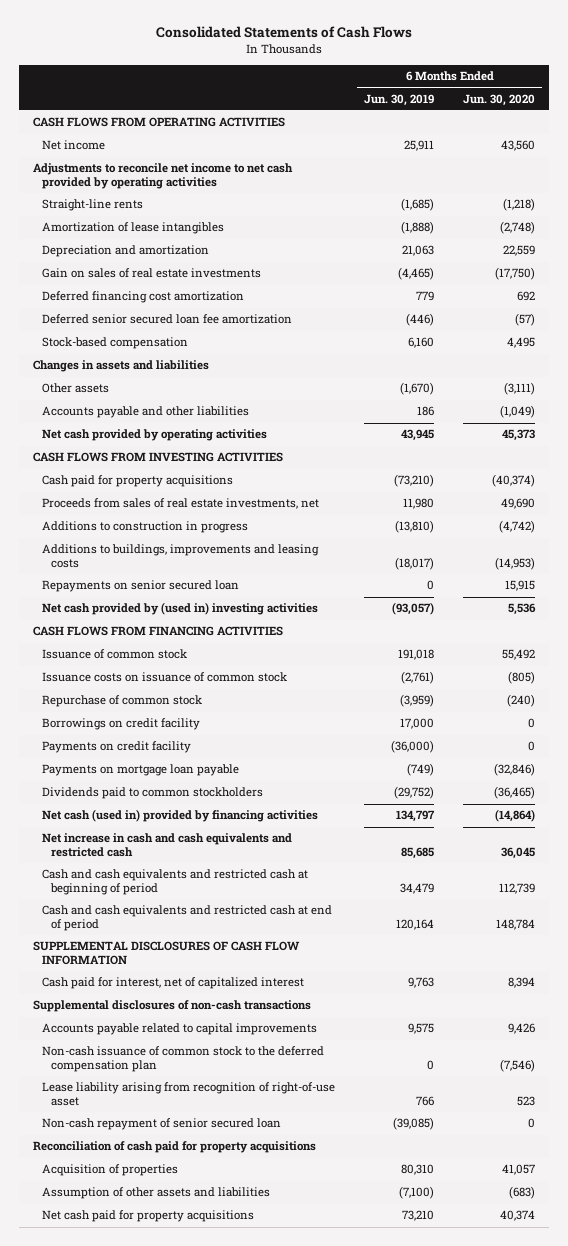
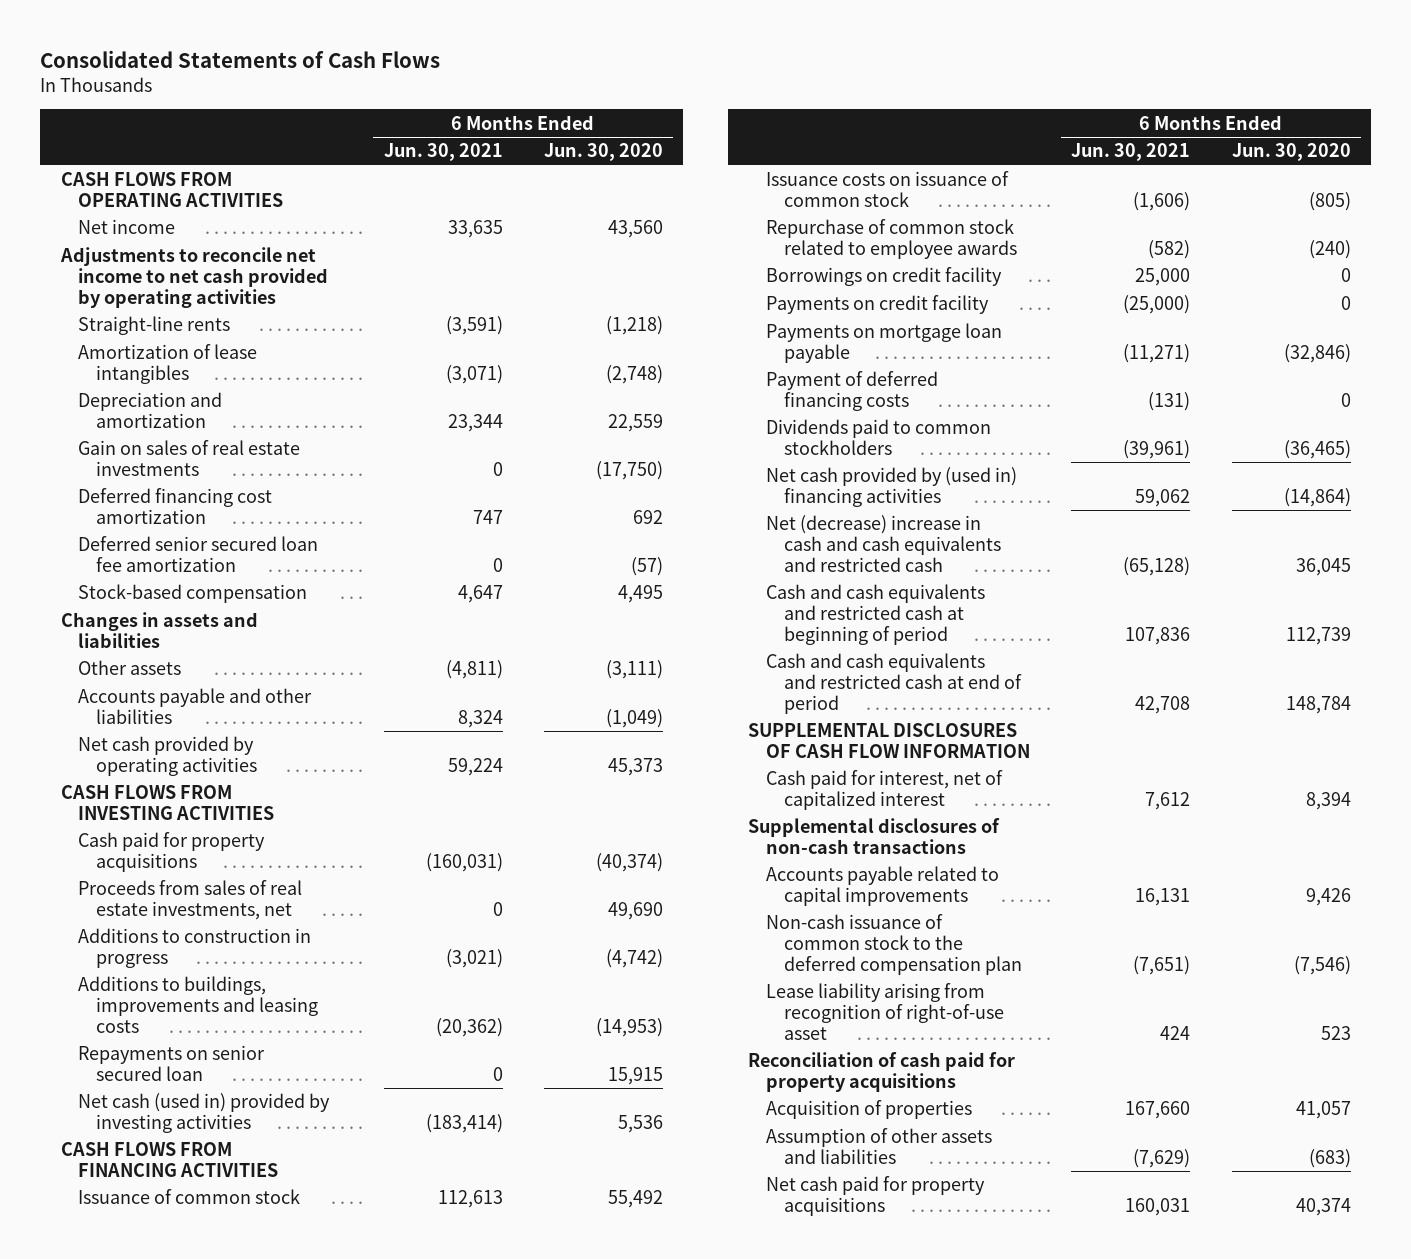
[364,93,435,106] Jun. 30, 2019 -> none
none -> [383,143,503,162] Jun. 30, 2021
[42,602,319,616] Net cash provided by (used in) investing activities -> [78,1093,331,1134] Net cash (used in) provided by investing activities
[42,695,203,708] Repurchase of common stock -> [766,219,1018,260] Repurchase of common stock related to employee awards
none -> [766,371,939,412] Payment of deferred financing costs
[42,809,319,823] Net cash (used in) provided by financing activities -> [766,467,1018,508] Net cash provided by (used in) financing activities
[42,833,293,858] Net increase in cash and cash equivalents and restricted cash -> [766,515,1002,573] Net (decrease) increase in cash and cash equivalents and restricted cash
[42,1118,282,1131] Non-cash repayment of senior secured loan -> none

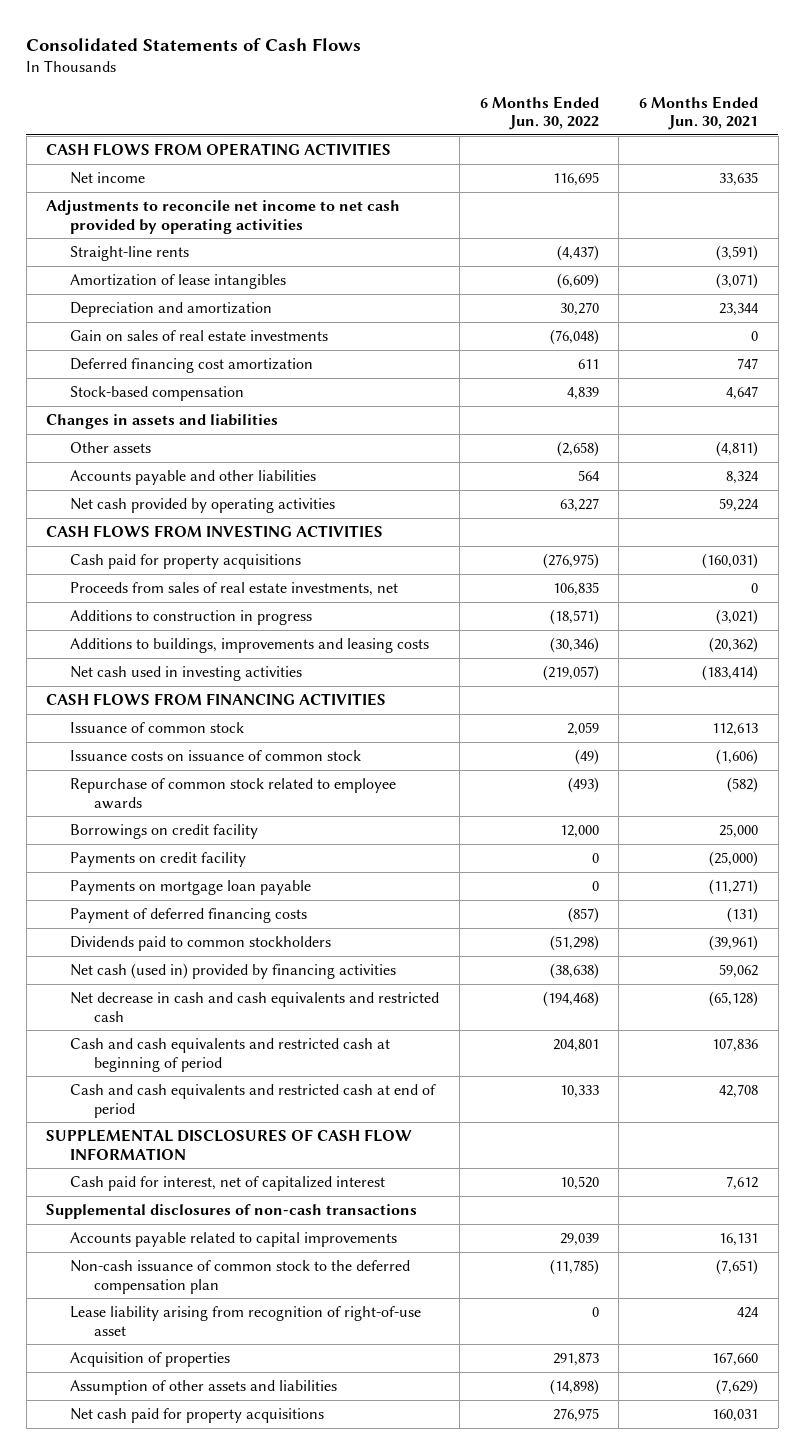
[543,143,663,162] Jun. 30, 2020 -> none
none -> [479,95,599,131] 6 Months Ended Jun. 30, 2022
[78,536,319,573] Deferred senior secured loan fee amortization -> none
[78,1045,266,1082] Repayments on senior secured loan -> none
[78,1093,331,1134] Net cash (used in) provided by investing activities -> [70,666,303,682] Net cash used in investing activities
[766,467,1018,508] Net cash provided by (used in) financing activities -> [70,963,397,980] Net cash (used in) provided by financing activities
[766,515,1002,573] Net (decrease) increase in cash and cash equivalents and restricted cash -> [70,992,440,1022] Net decrease in cash and cash equivalents and restricted cash
[748,1052,1016,1093] Reconciliation of cash paid for property acquisitions -> none

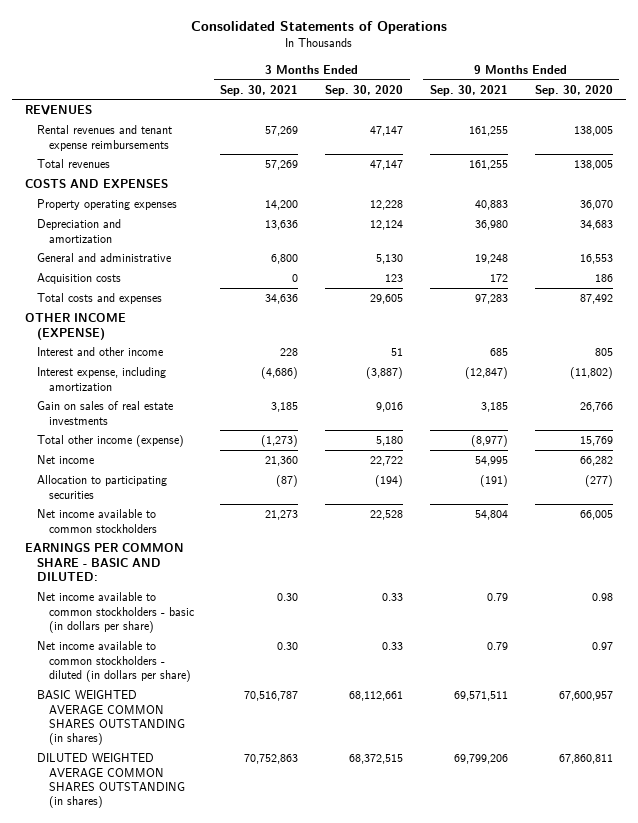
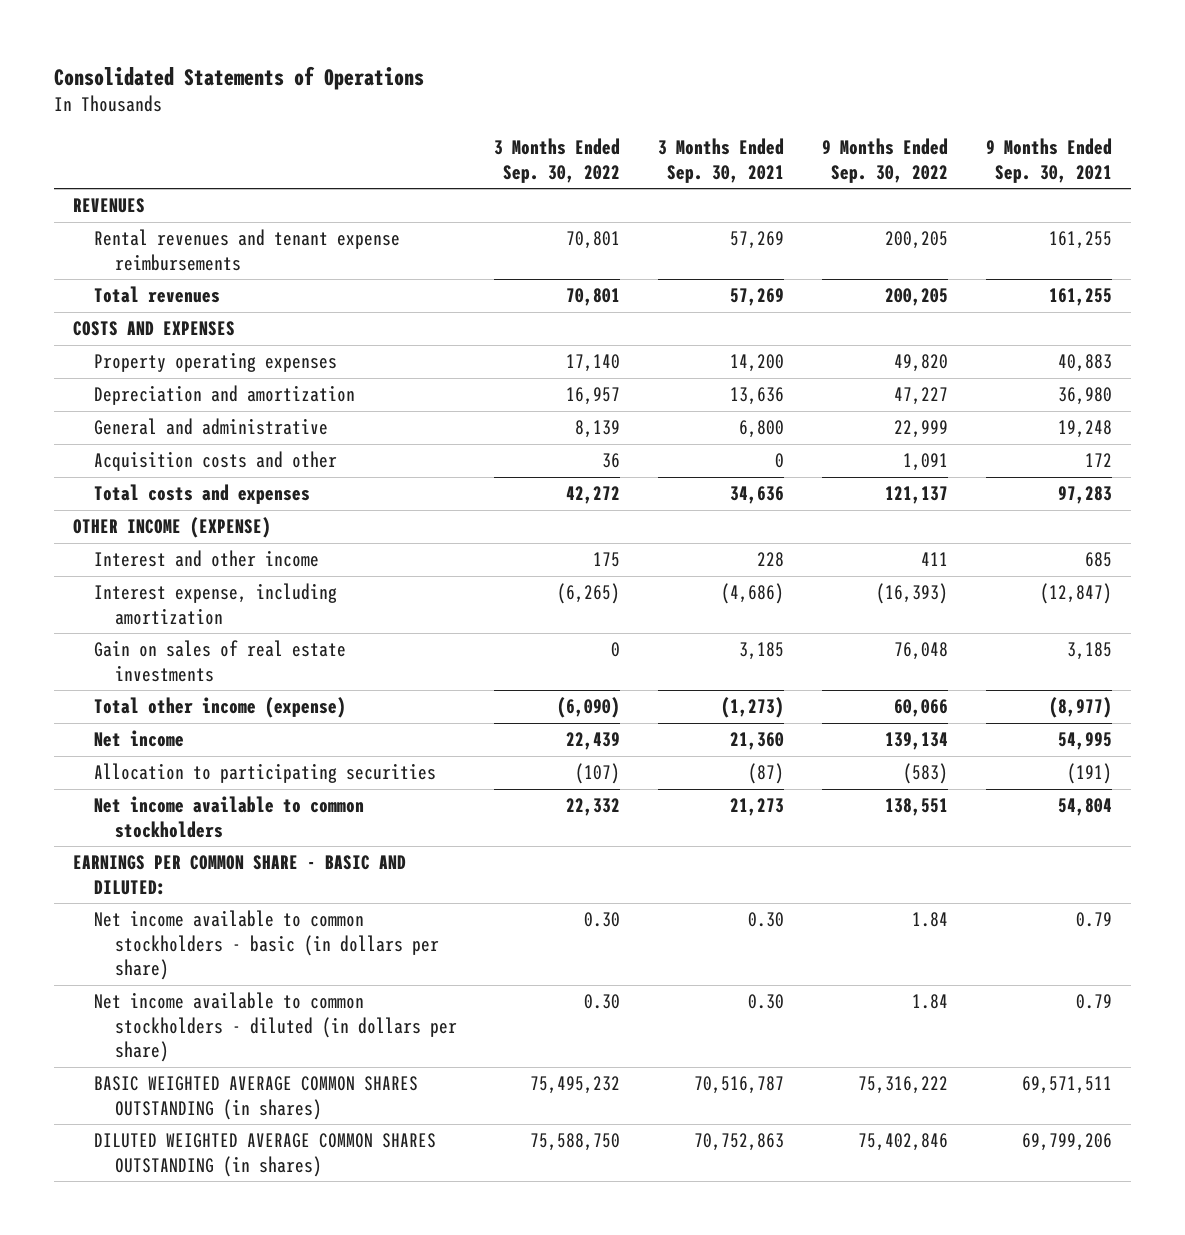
[325,84,404,96] Sep. 30, 2020 -> none
[534,84,613,96] Sep. 30, 2020 -> none
none -> [494,138,621,183] 3 Months Ended Sep. 30, 2022
none -> [822,138,949,183] 9 Months Ended Sep. 30, 2022
[36,273,121,285] Acquisition costs -> [93,451,337,472] Acquisition costs and other

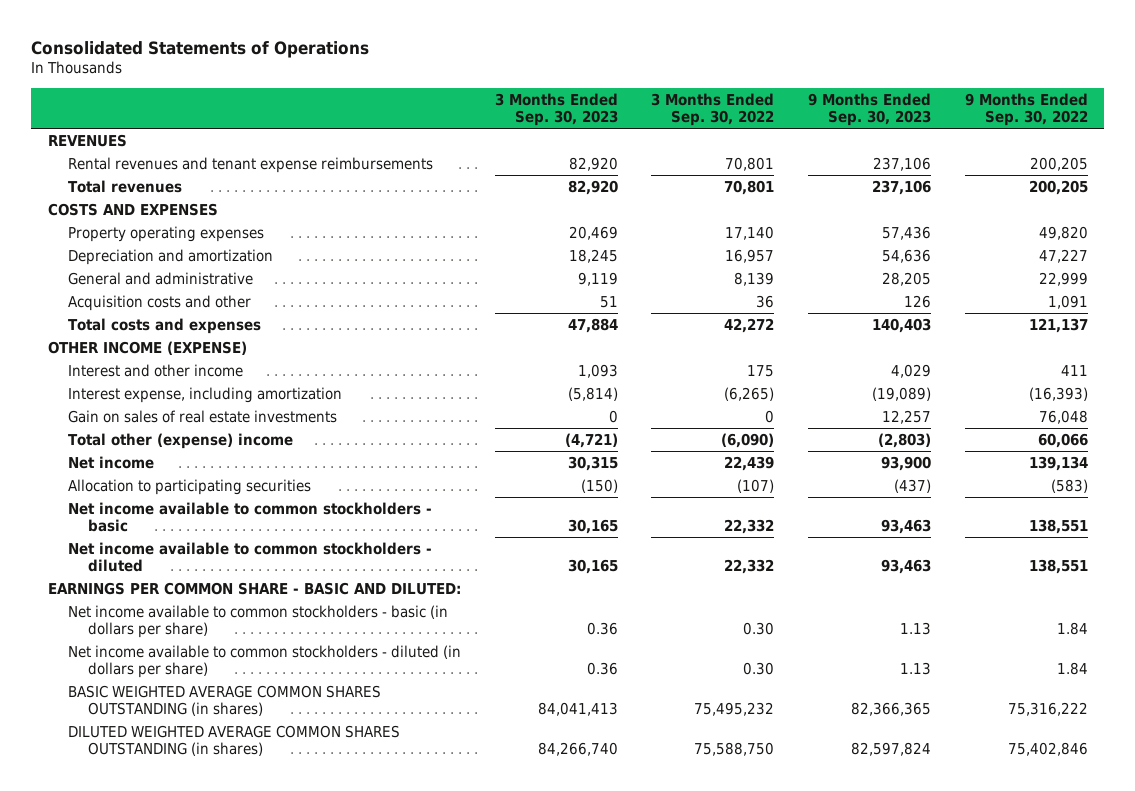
[658,138,785,183] 3 Months Ended Sep. 30, 2021 -> none
[985,138,1112,183] 9 Months Ended Sep. 30, 2021 -> none
none -> [494,92,618,126] 3 Months Ended Sep. 30, 2023
none -> [807,92,931,126] 9 Months Ended Sep. 30, 2023
[93,697,346,719] Total other income (expense) -> [67,432,293,449] Total other (expense) income
[93,796,364,838] Net income available to common stockholders -> [67,501,432,533] Net income available to common stockholders - basic
none -> [67,541,432,573] Net income available to common stockholders - diluted

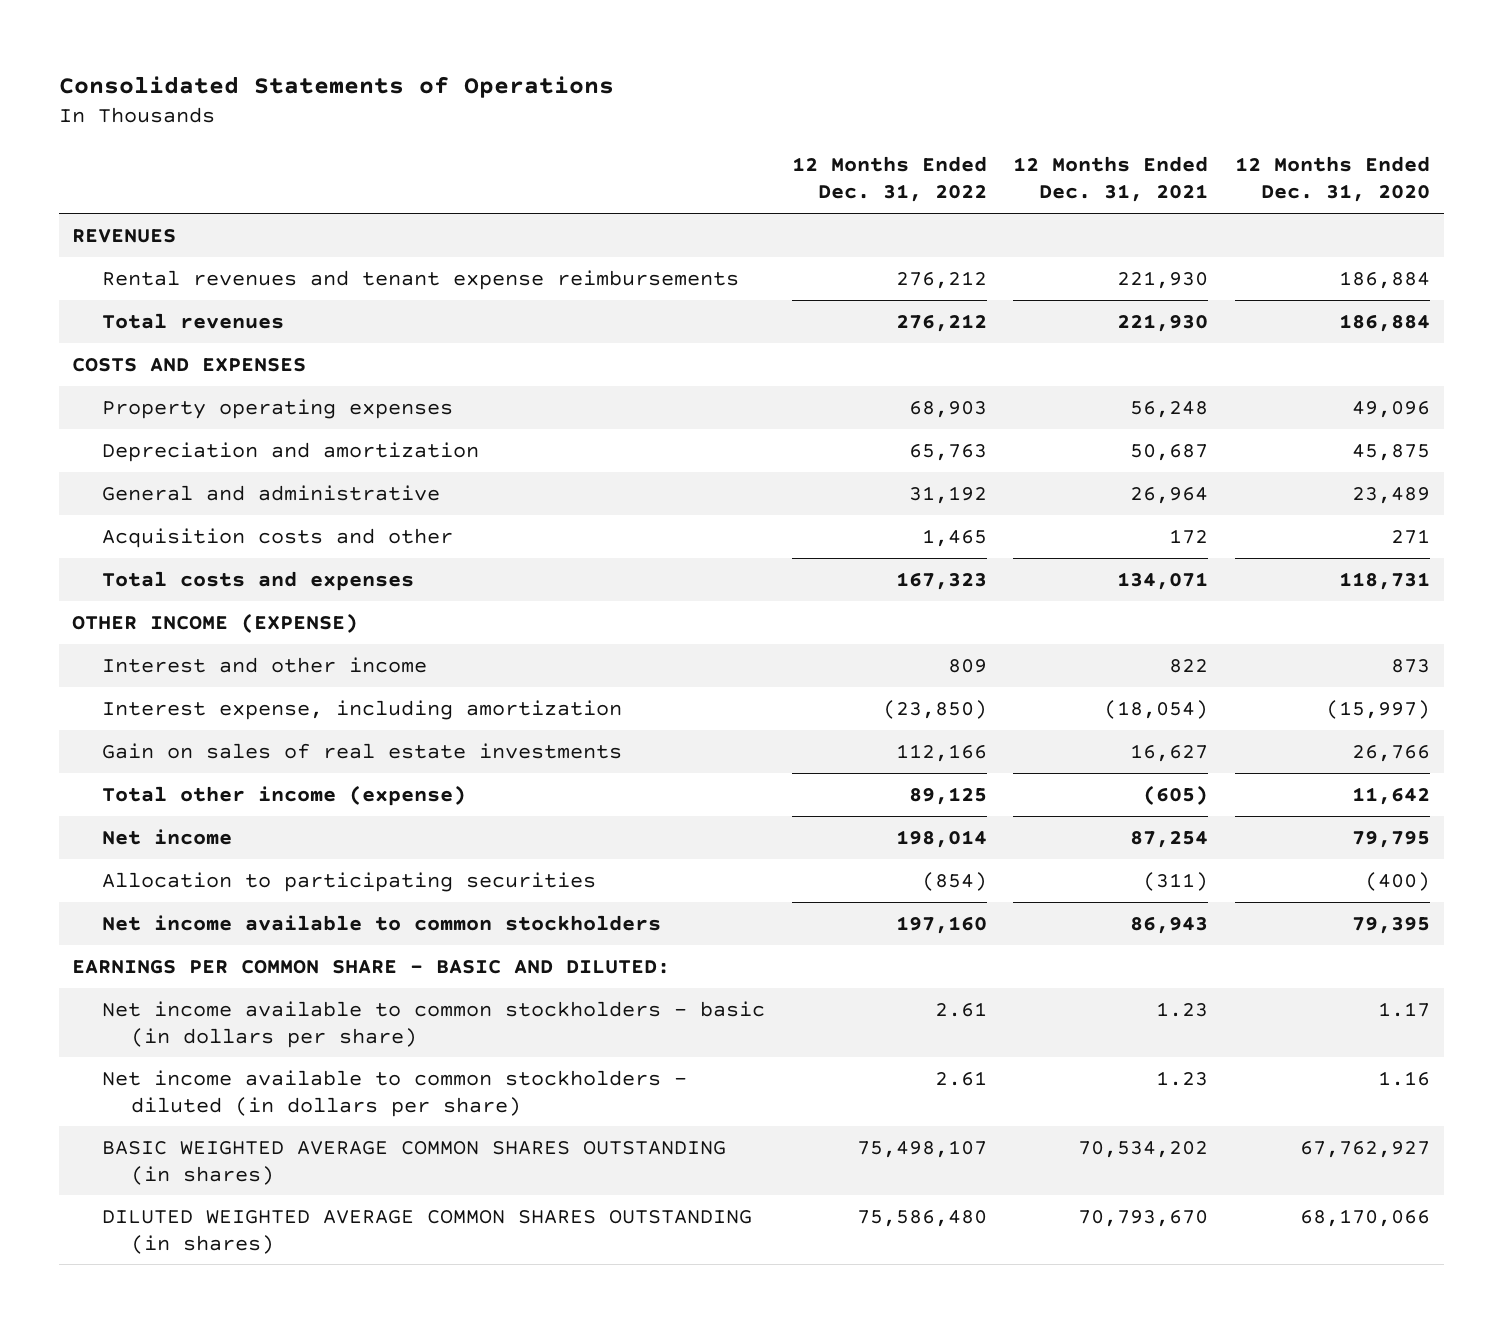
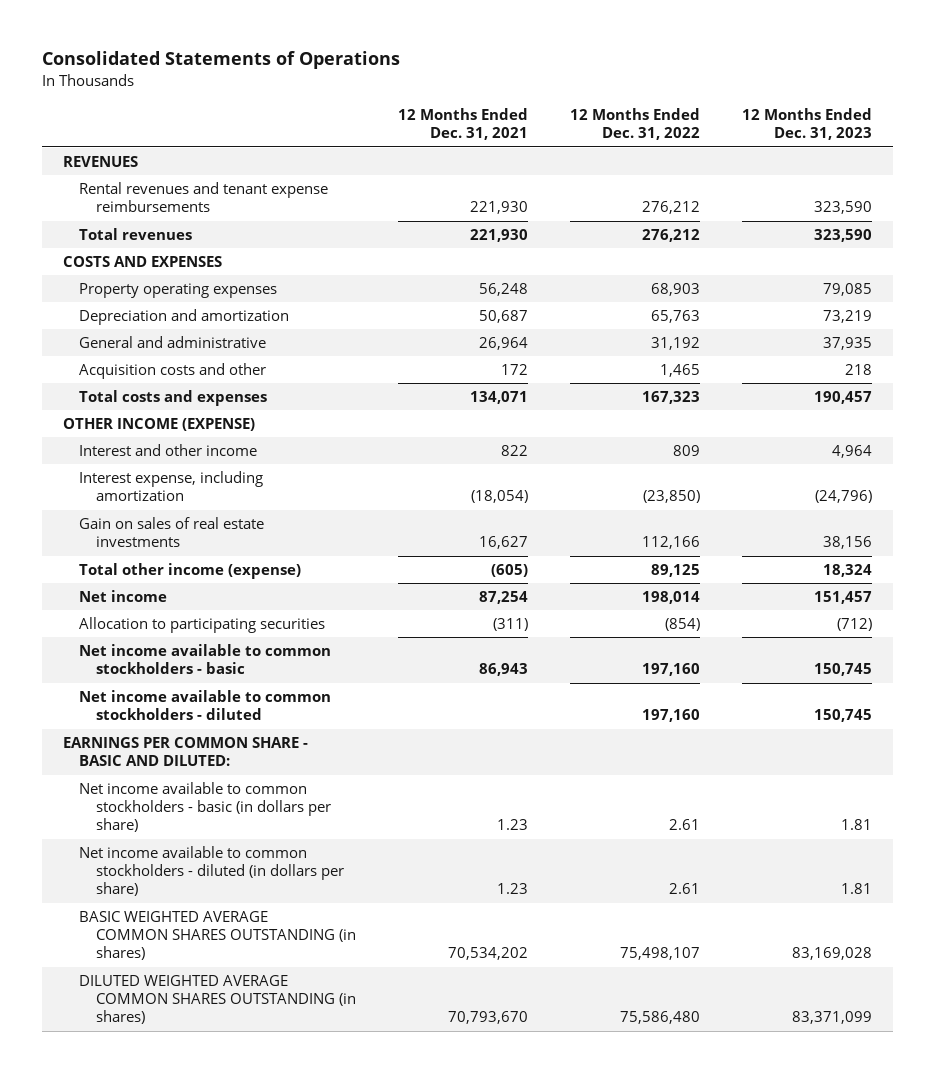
[1235,156,1431,203] 12 Months Ended Dec. 31, 2020 -> none
none -> [742,108,873,141] 12 Months Ended Dec. 31, 2023
[101,914,661,931] Net income available to common stockholders -> [79,644,332,675] Net income available to common stockholders - basic
none -> [79,690,332,721] Net income available to common stockholders - diluted

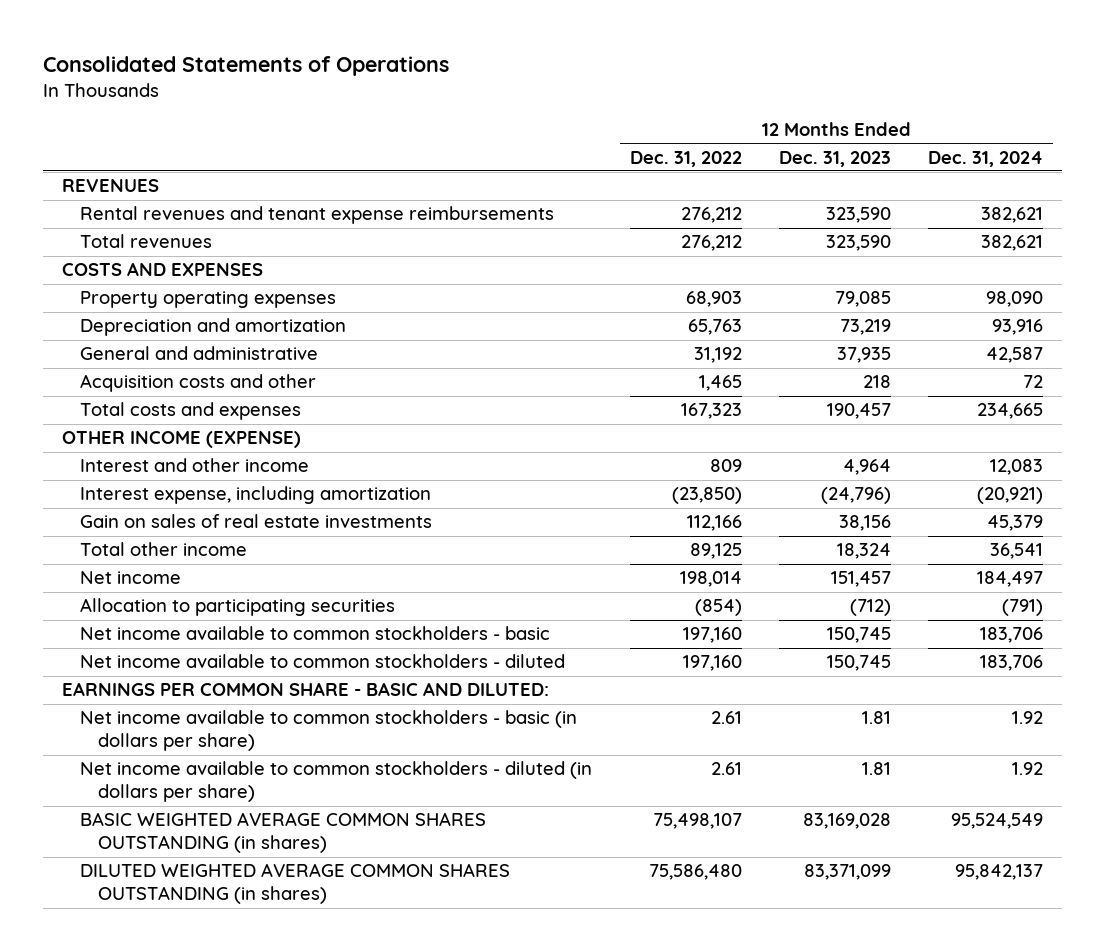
[398,108,529,141] 12 Months Ended Dec. 31, 2021 -> none
none -> [928,150,1044,167] Dec. 31, 2024
[79,563,302,580] Total other income (expense) -> [80,542,248,557] Total other income

